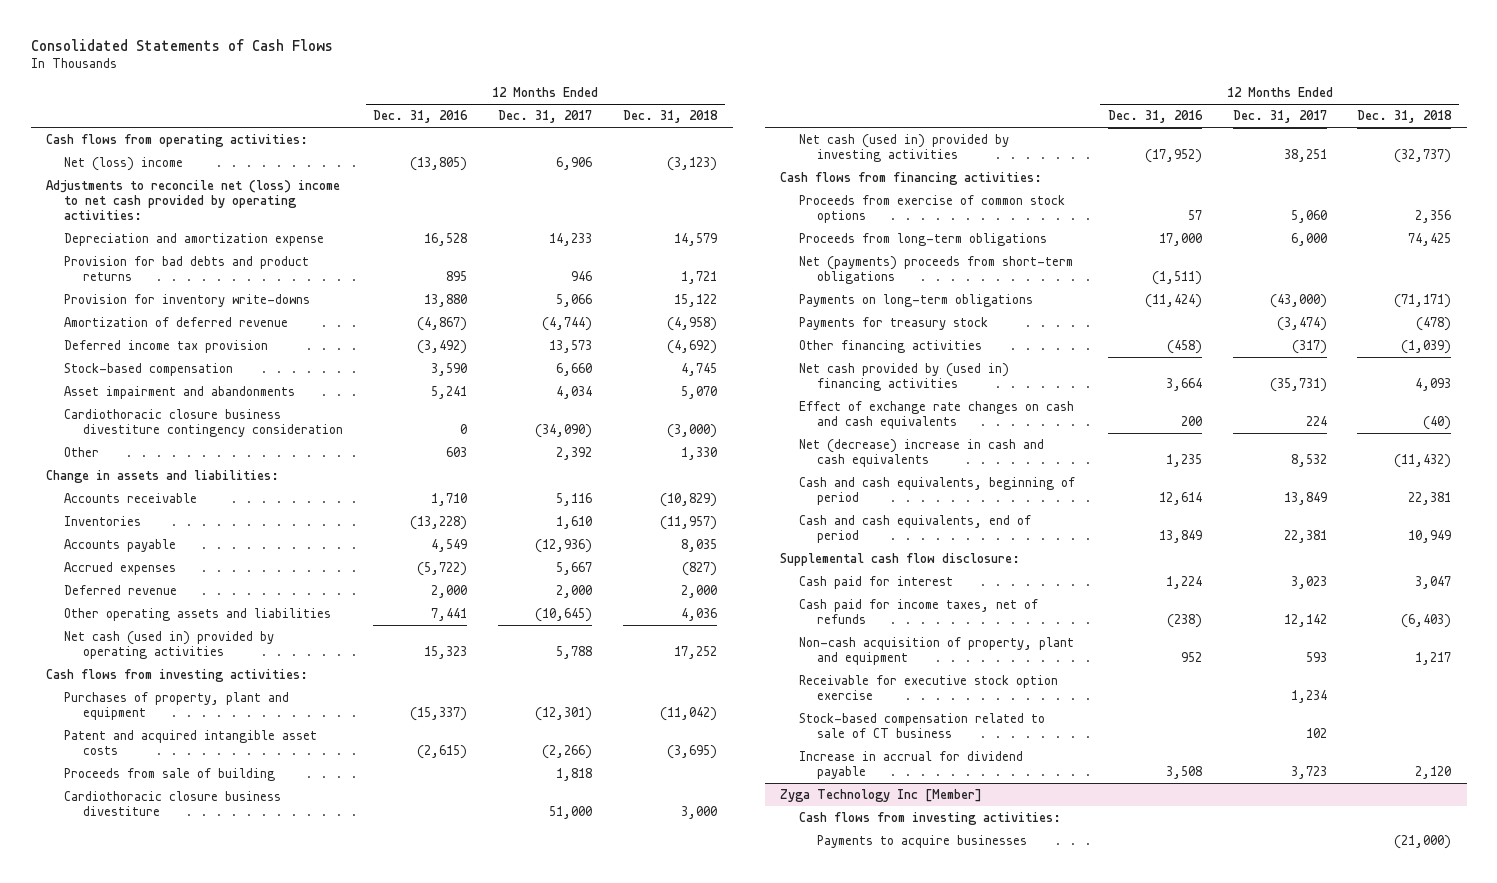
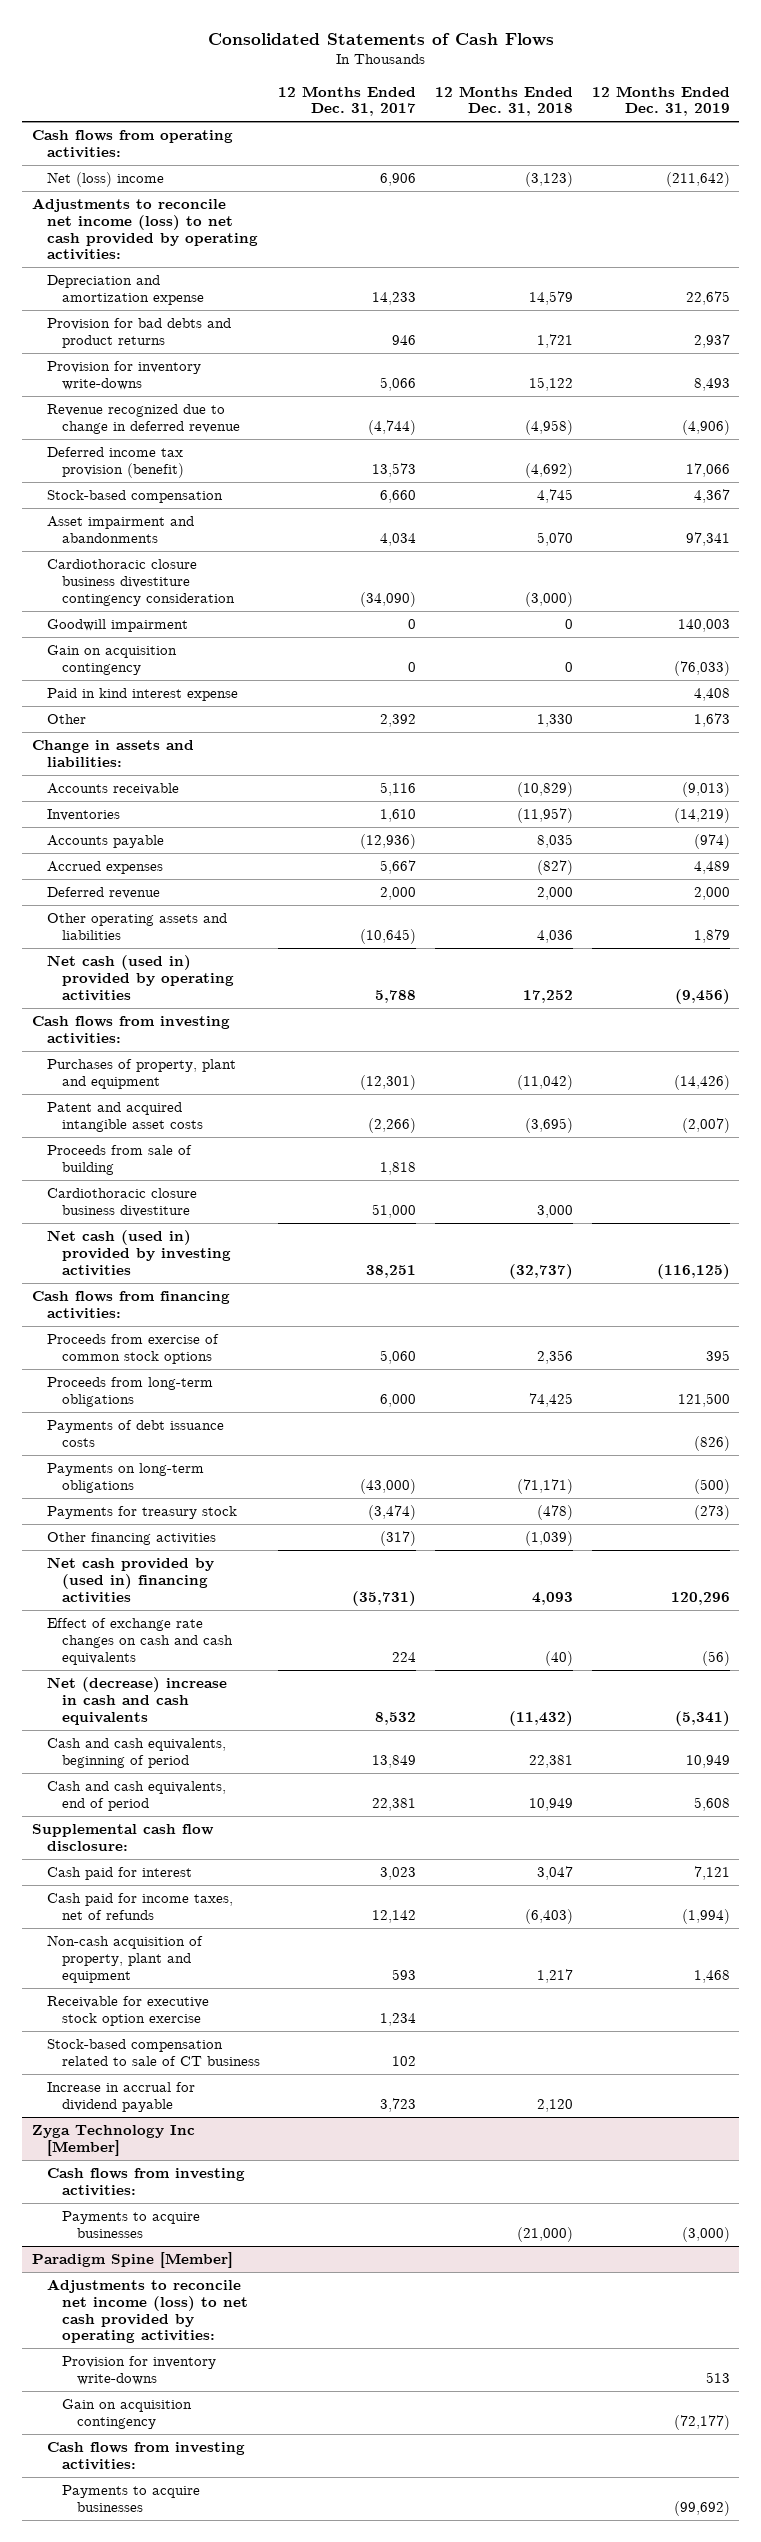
[373,110,469,124] Dec. 31, 2016 -> none
none -> [591,85,730,117] 12 Months Ended Dec. 31, 2019
[45,180,340,221] Adjustments to reconcile net (loss) income to net cash provided by operating activities: -> [31,198,258,261] Adjustments to reconcile net income (loss) to net cash provided by operating activities:
[64,317,289,328] Amortization of deferred revenue -> [46,404,240,434] Revenue recognized due to change in deferred revenue
[64,340,269,354] Deferred income tax provision -> [46,447,184,478] Deferred income tax provision (benefit)
none -> [46,619,188,633] Goodwill impairment
none -> [46,645,177,675] Gain on acquisition contingency
none -> [46,688,238,702] Paid in kind interest expense
[798,256,1073,285] Net (payments) proceeds from short-term obligations -> none
none -> [46,1420,224,1447] Payments of debt issuance costs
none -> [31,2252,233,2269] Paradigm Spine [Member]
none -> [46,2279,248,2344] Adjustments to reconcile net income (loss) to net cash provided by operating activities:
none -> [61,2356,216,2385] Provision for inventory write-downs
none -> [61,2399,192,2429] Gain on acquisition contingency
none -> [46,2442,245,2470] Cash flows from investing activities:
none -> [61,2485,200,2512] Payments to acquire businesses

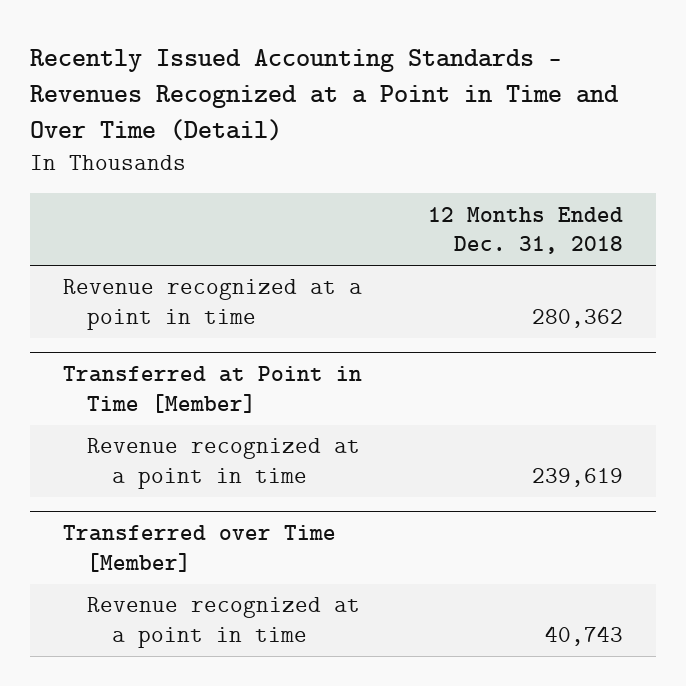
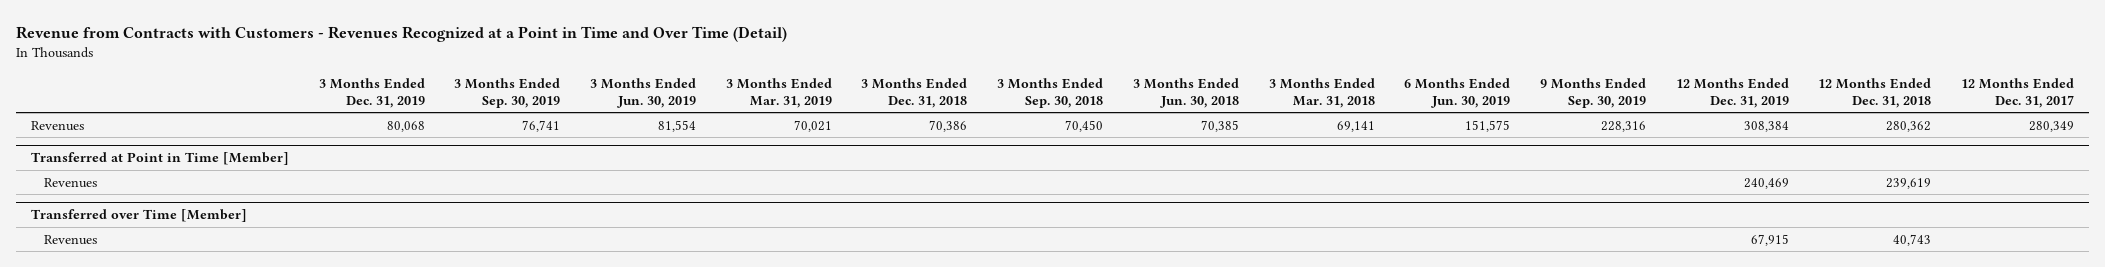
[29,48,619,142] Recently Issued Accounting Standards - Revenues Recognized at a Point in Time and Over Time (Detail) -> [15,25,787,42] Revenue from Contracts with Customers - Revenues Recognized at a Point in Time and Over Time (Detail)
none -> [318,77,425,109] 3 Months Ended Dec. 31, 2019
none -> [454,77,561,109] 3 Months Ended Sep. 30, 2019
none -> [589,77,696,109] 3 Months Ended Jun. 30, 2019
none -> [725,77,832,109] 3 Months Ended Mar. 31, 2019
none -> [861,77,968,109] 3 Months Ended Dec. 31, 2018
none -> [997,77,1104,109] 3 Months Ended Sep. 30, 2018
none -> [1132,77,1239,109] 3 Months Ended Jun. 30, 2018
none -> [1268,77,1375,109] 3 Months Ended Mar. 31, 2018
none -> [1404,77,1511,109] 6 Months Ended Jun. 30, 2019
none -> [1539,77,1646,109] 9 Months Ended Sep. 30, 2019
none -> [1675,77,1789,109] 12 Months Ended Dec. 31, 2019
none -> [1961,77,2075,109] 12 Months Ended Dec. 31, 2017
[62,279,362,330] Revenue recognized at a point in time -> [30,120,84,131] Revenues
[87,438,361,489] Revenue recognized at a point in time -> [44,177,98,188] Revenues
[87,597,361,648] Revenue recognized at a point in time -> [44,234,98,245] Revenues

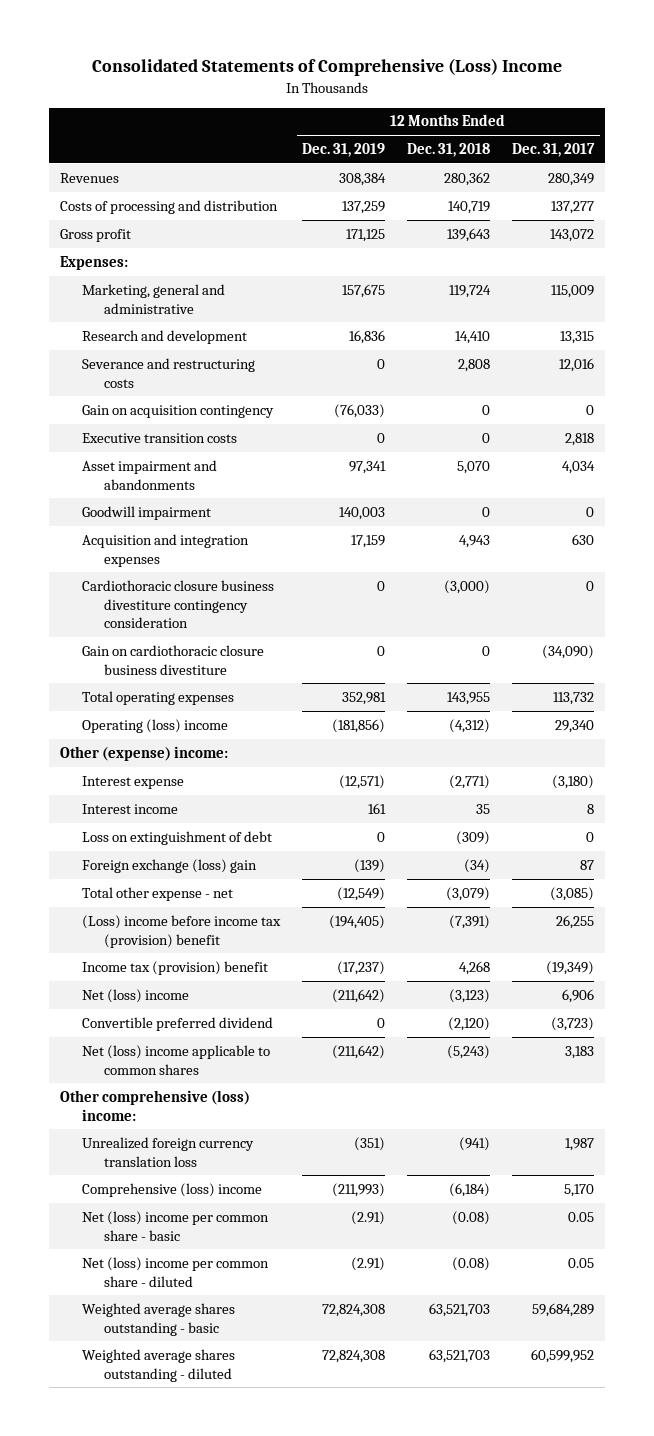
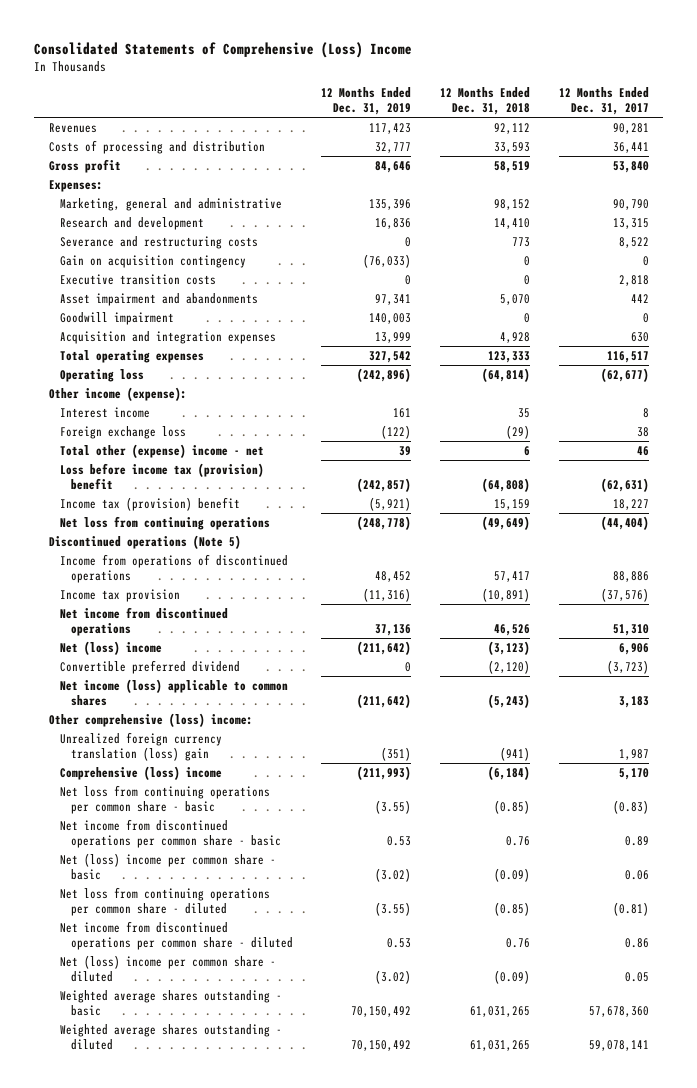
[339,172,387,186] 308,384 -> [369,122,412,134] 117,423
[444,171,491,186] 280,362 -> [494,122,531,134] 92,112
[548,172,595,186] 280,349 -> [612,122,649,134] 90,281
[342,200,386,214] 137,259 -> [375,141,412,153] 32,777
[448,200,491,214] 140,719 -> [494,141,531,153] 33,593
[551,200,595,214] 137,277 -> [612,141,649,153] 36,441
[346,228,386,242] 171,125 -> [375,160,412,173] 84,646
[447,227,491,242] 139,643 -> [494,160,531,173] 58,519
[550,228,595,242] 143,072 -> [612,160,649,173] 53,840
[342,283,386,298] 157,675 -> [369,198,412,210] 135,396
[449,284,492,298] 119,724 -> [494,198,531,210] 98,152
[551,284,595,298] 115,009 -> [612,198,649,210] 90,790
[458,358,491,372] 2,808 -> [512,236,531,247] 773
[559,357,595,372] 12,016 -> [618,236,649,248] 8,522
[562,460,596,474] 4,034 -> [630,293,649,303] 442
[82,579,275,629] Cardiothoracic closure business divestiture contingency consideration -> none
[82,644,265,675] Gain on cardiothoracic closure business divestiture -> none
[82,775,185,789] Interest expense -> none
[351,534,386,548] 17,159 -> [375,331,412,343] 13,999
[459,534,491,548] 4,943 -> [500,331,531,343] 4,928
[342,691,387,705] 352,981 -> [369,350,412,363] 327,542
[447,691,491,705] 143,955 -> [488,350,531,363] 123,333
[553,691,595,705] 113,732 -> [606,350,649,363] 116,517
[82,718,229,733] Operating (loss) income -> [59,368,144,382] Operating loss
[332,718,386,733] (181,856) -> [357,367,412,382] (242,896)
[449,718,491,733] (4,312) -> [482,367,531,382] (64,814)
[555,719,595,733] 29,340 -> [600,367,649,382] (62,677)
[60,745,229,761] Other (expense) income: -> [48,386,187,401] Other income (expense):
[82,830,273,845] Loss on extinguishment of debt -> none
[82,858,258,873] Foreign exchange (loss) gain -> [59,425,186,439] Foreign exchange loss
[354,858,386,873] (139) -> [381,424,412,439] (122)
[464,858,491,873] (34) -> [506,424,531,439] (29)
[580,859,595,870] 87 -> [636,426,649,437] 38
[82,886,234,901] Total other expense - net -> [59,443,264,458] Total other (expense) income - net
[337,886,386,901] (12,549) -> [399,445,412,456] 39
[446,886,491,901] (3,079) -> [524,445,531,456] 6
[550,886,595,901] (3,085) -> [636,445,649,456] 46
[82,914,282,948] (Loss) income before income tax (provision) benefit -> [59,462,264,490] Loss before income tax (provision) benefit
[329,914,386,929] (194,405) -> [357,477,412,492] (242,857)
[449,914,491,929] (7,391) -> [482,477,531,492] (64,808)
[556,914,595,929] 26,255 -> [600,477,649,492] (62,631)
[337,960,386,975] (17,237) -> [369,496,412,511] (5,921)
[459,960,491,975] 4,268 -> [494,498,531,510] 15,159
[546,960,595,975] (19,349) -> [612,498,649,510] 18,227
none -> [59,515,270,530] Net loss from continuing operations
none -> [48,534,241,549] Discontinued operations (Note 5)
none -> [59,553,288,583] Income from operations of discontinued operations
none -> [59,588,180,602] Income tax provision
none -> [59,606,228,636] Net income from discontinued operations
[82,1044,271,1075] Net (loss) income applicable to common shares -> [59,678,288,706] Net income (loss) applicable to common shares
[82,1136,255,1167] Unrealized foreign currency translation loss -> [59,731,222,761] Unrealized foreign currency translation (loss) gain
none -> [59,784,270,814] Net loss from continuing operations per common share - basic
none -> [59,818,281,848] Net income from discontinued operations per common share - basic
[351,1210,386,1225] (2.91) -> [375,867,412,882] (3.02)
[452,1210,491,1225] (0.08) -> [494,867,531,882] (0.09)
[568,1211,595,1222] 0.05 -> [624,869,649,880] 0.06
none -> [59,886,270,916] Net loss from continuing operations per common share - diluted
none -> [59,920,293,950] Net income from discontinued operations per common share - diluted
[351,1256,386,1271] (2.91) -> [375,969,412,984] (3.02)
[452,1256,491,1271] (0.08) -> [494,969,531,984] (0.09)
[322,1303,386,1317] 72,824,308 -> [351,1005,412,1017] 70,150,492
[429,1302,491,1317] 63,521,703 -> [470,1005,531,1017] 61,031,265
[532,1302,595,1317] 59,684,289 -> [588,1005,649,1017] 57,678,360
[322,1349,386,1363] 72,824,308 -> [351,1039,412,1051] 70,150,492
[429,1348,491,1363] 63,521,703 -> [470,1039,531,1051] 61,031,265
[531,1348,595,1363] 60,599,952 -> [588,1039,649,1051] 59,078,141

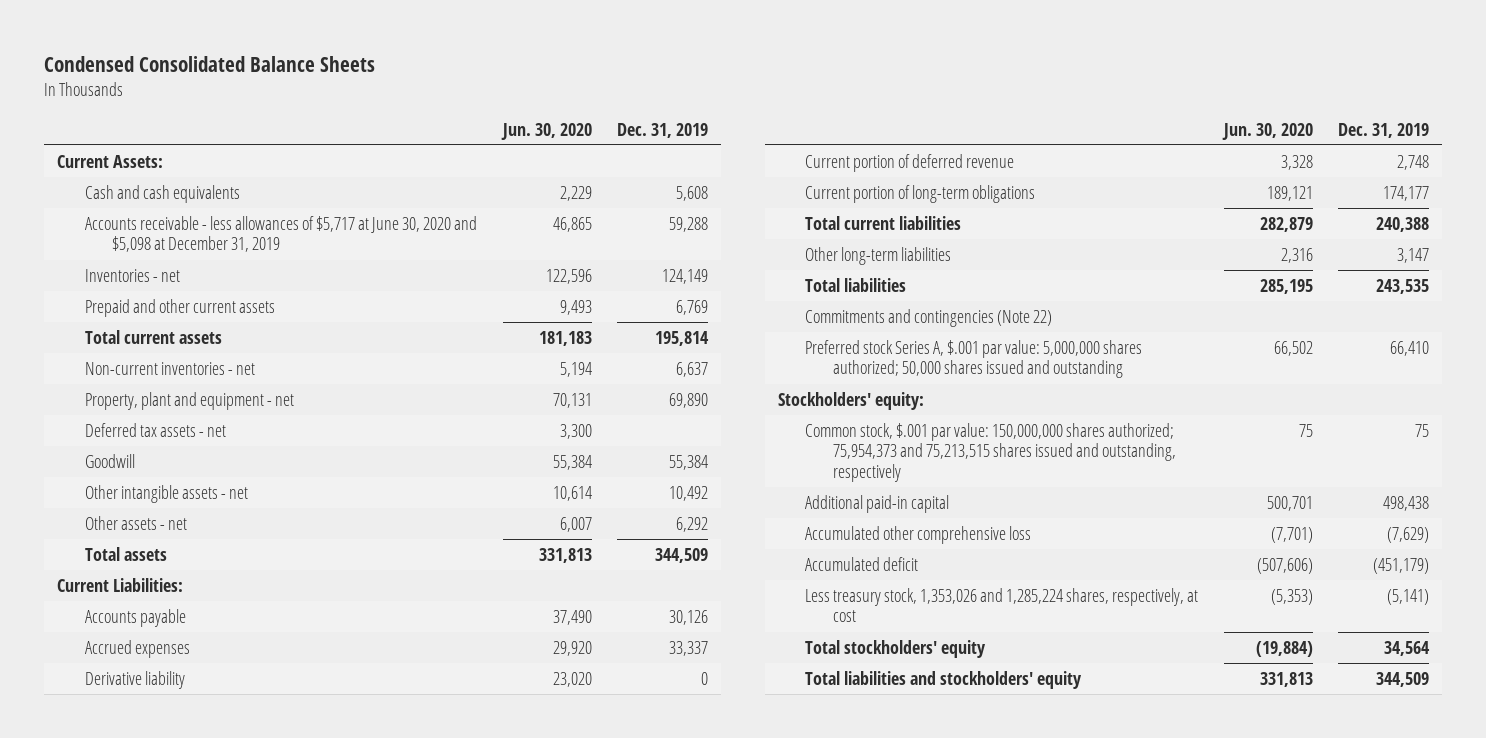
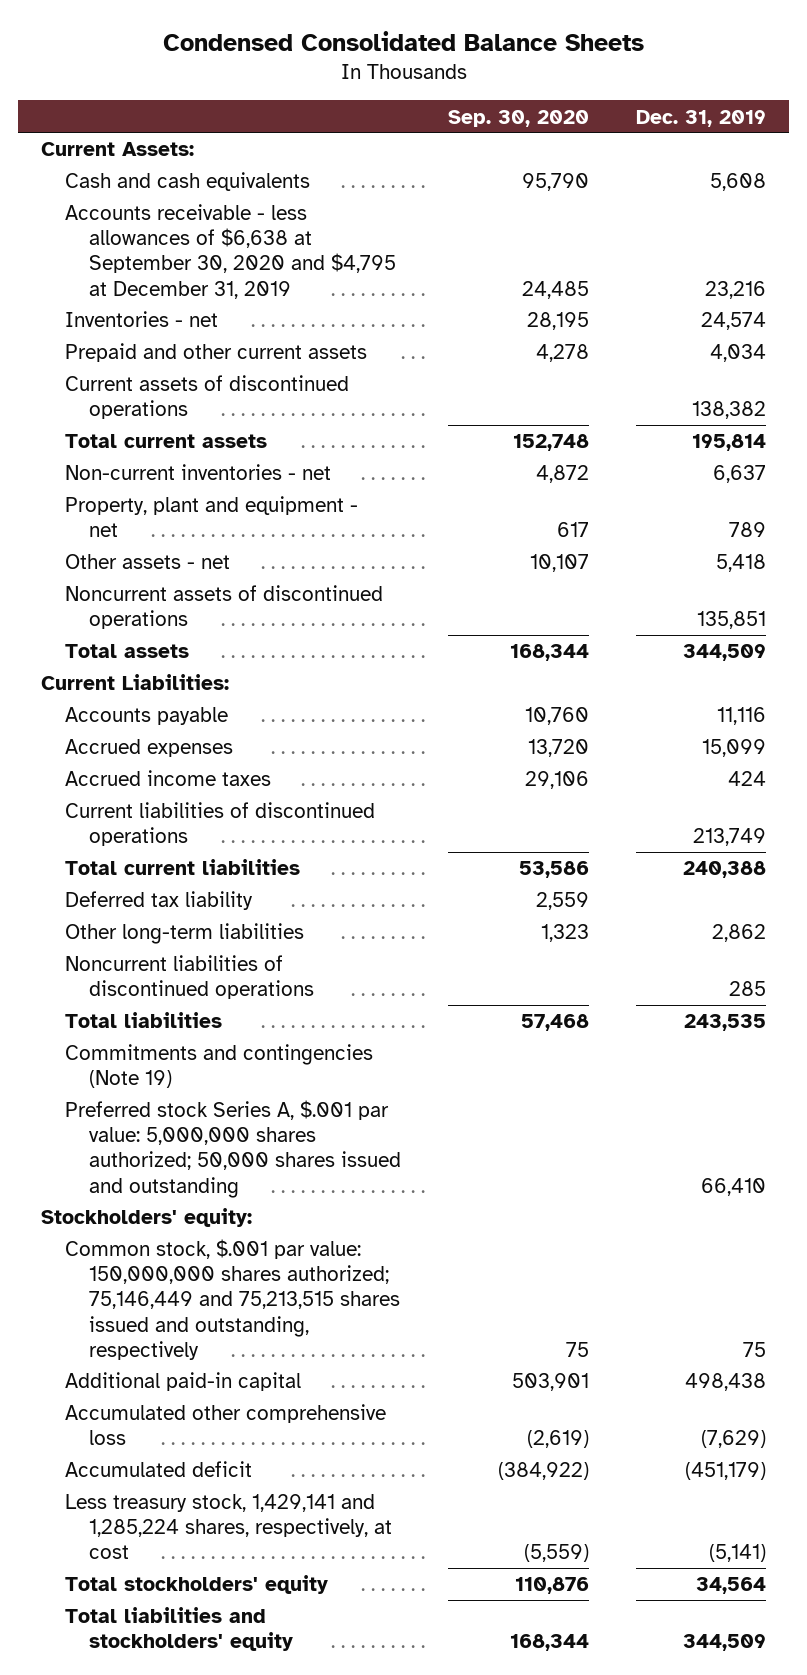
[500,122,592,140] Jun. 30, 2020 -> none
none -> [448,109,590,127] Sep. 30, 2020
[84,215,477,253] Accounts receivable - less allowances of $5,717 at June 30, 2020 and $5,098 at December 31, 2019 -> [65,204,397,299] Accounts receivable - less allowances of $6,638 at September 30, 2020 and $4,795 at December 31, 2019
[669,216,709,232] 59,288 -> [704,280,766,299] 23,216
[662,268,709,284] 124,149 -> [700,312,766,331] 24,574
[676,299,709,315] 6,769 -> [709,344,766,363] 4,034
none -> [65,375,350,420] Current assets of discontinued operations
[84,422,226,437] Deferred tax assets - net -> none
[84,453,135,468] Goodwill -> none
[84,484,248,503] Other intangible assets - net -> none
[669,392,709,408] 69,890 -> [728,522,766,538] 789
[676,516,709,532] 6,292 -> [715,554,766,573] 5,418
none -> [65,585,384,630] Noncurrent assets of discontinued operations
[84,670,185,689] Derivative liability -> none
[805,153,1015,172] Current portion of deferred revenue -> none
[805,184,1036,203] Current portion of long-term obligations -> none
[669,609,709,625] 30,126 -> [716,707,766,726] 11,116
[669,640,709,656] 33,337 -> [701,739,766,758] 15,099
none -> [65,770,272,787] Accrued income taxes
none -> [65,802,376,847] Current liabilities of discontinued operations
none -> [65,891,254,911] Deferred tax liability
[1397,247,1430,263] 3,147 -> [711,924,766,943] 2,862
none -> [65,955,315,1000] Noncurrent liabilities of discontinued operations
[805,308,1053,327] Commitments and contingencies (Note 22) -> [65,1044,374,1089] Commitments and contingencies (Note 19)
[805,422,1176,483] Common stock, $.001 par value: 150,000,000 shares authorized; 75,954,373 and 75,213,515 shares issued and outstanding, respectively -> [65,1239,401,1360] Common stock, $.001 par value: 150,000,000 shares authorized; 75,146,449 and 75,213,515 shares issued and outstanding, respectively
[805,587,1199,623] Less treasury stock, 1,353,026 and 1,285,224 shares, respectively, at cost -> [65,1494,393,1560] Less treasury stock, 1,429,141 and 1,285,224 shares, respectively, at cost

